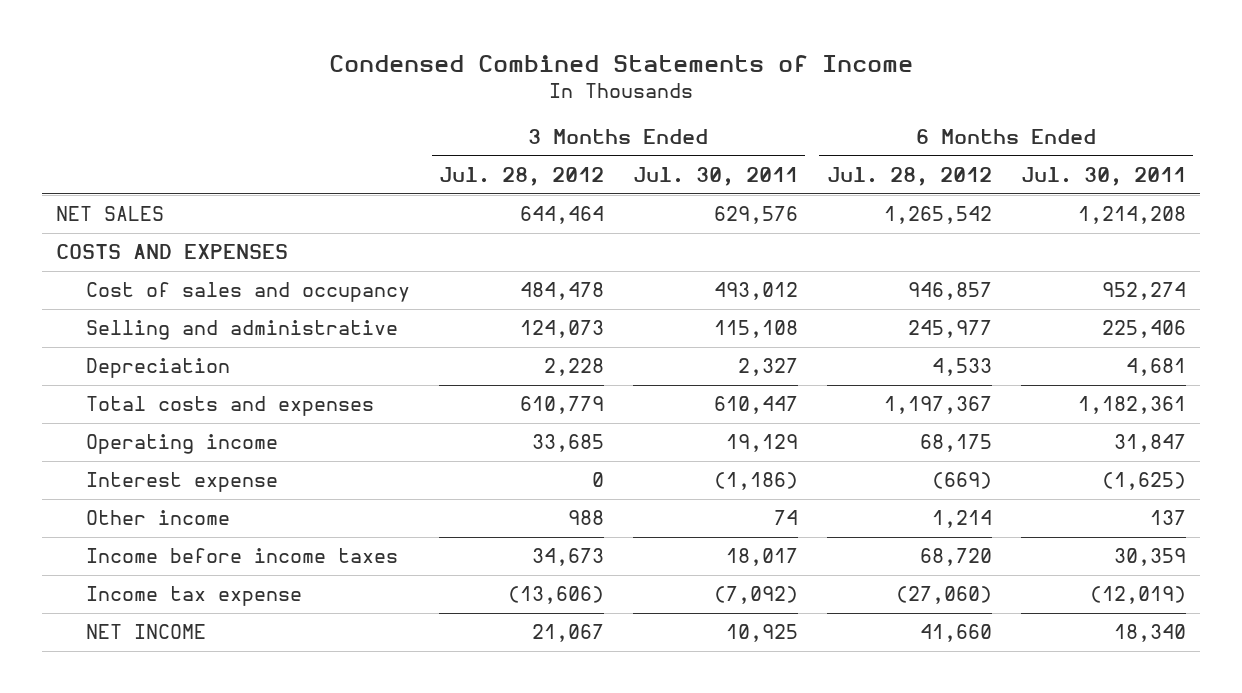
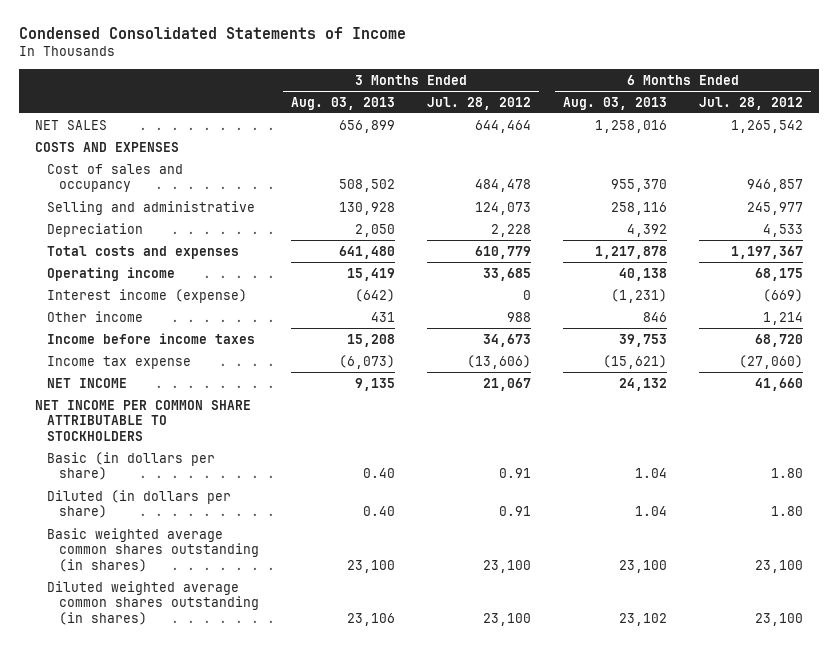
[328,55,913,73] Condensed Combined Statements of Income -> [19,27,407,40] Condensed Consolidated Statements of Income
[632,166,798,186] Jul. 30, 2011 -> none
[1020,166,1186,186] Jul. 30, 2011 -> none
none -> [291,96,396,110] Aug. 03, 2013
none -> [563,96,668,110] Aug. 03, 2013
[86,472,279,493] Interest expense -> [47,288,248,303] Interest income (expense)
none -> [35,399,252,442] NET INCOME PER COMMON SHARE ATTRIBUTABLE TO STOCKHOLDERS
none -> [47,451,216,481] Basic (in dollars per share)
none -> [47,489,232,519] Diluted (in dollars per share)
none -> [47,527,260,573] Basic weighted average common shares outstanding (in shares)
none -> [47,580,260,626] Diluted weighted average common shares outstanding (in shares)

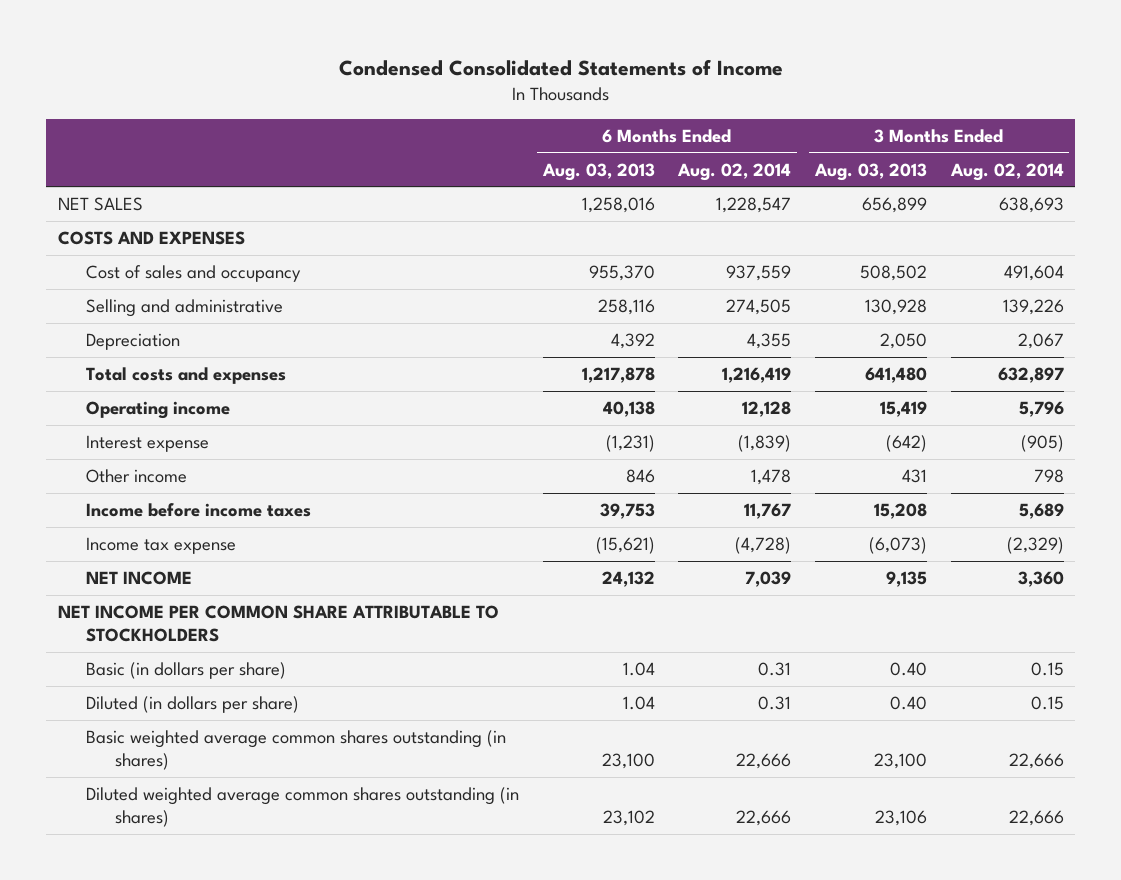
[427,96,532,110] Jul. 28, 2012 -> none
[699,96,804,110] Jul. 28, 2012 -> none
none -> [677,162,792,181] Aug. 02, 2014
none -> [949,162,1064,181] Aug. 02, 2014
[47,288,248,303] Interest income (expense) -> [86,435,210,453] Interest expense

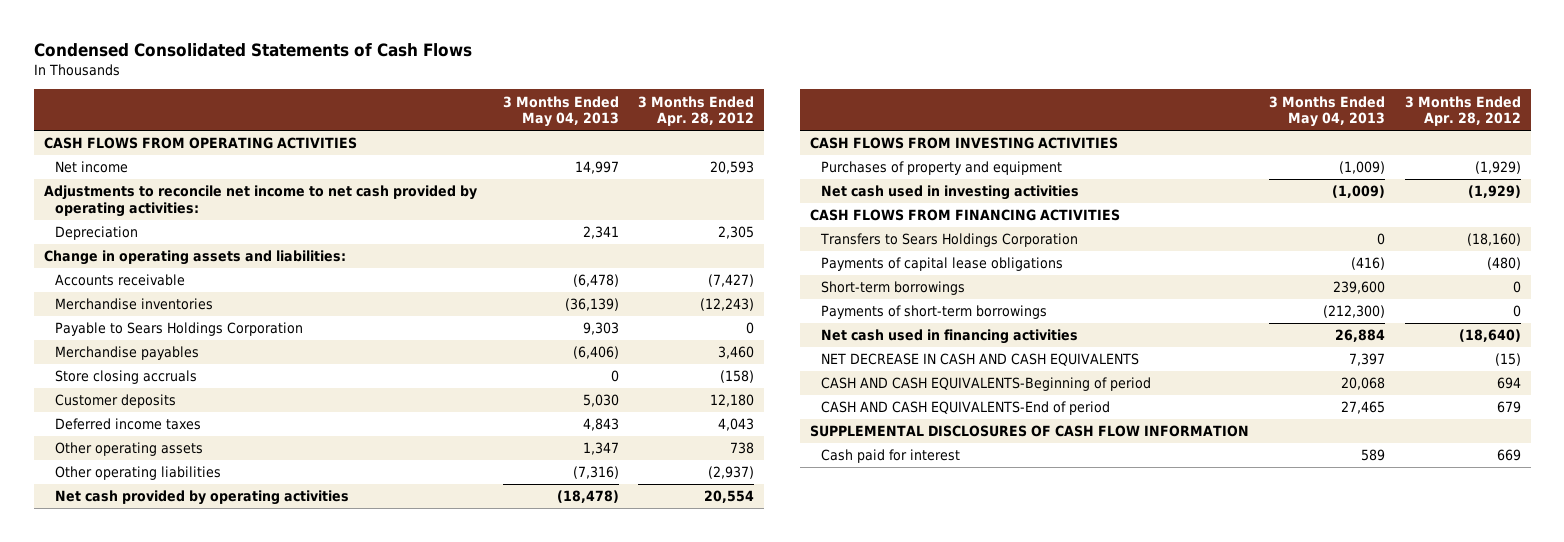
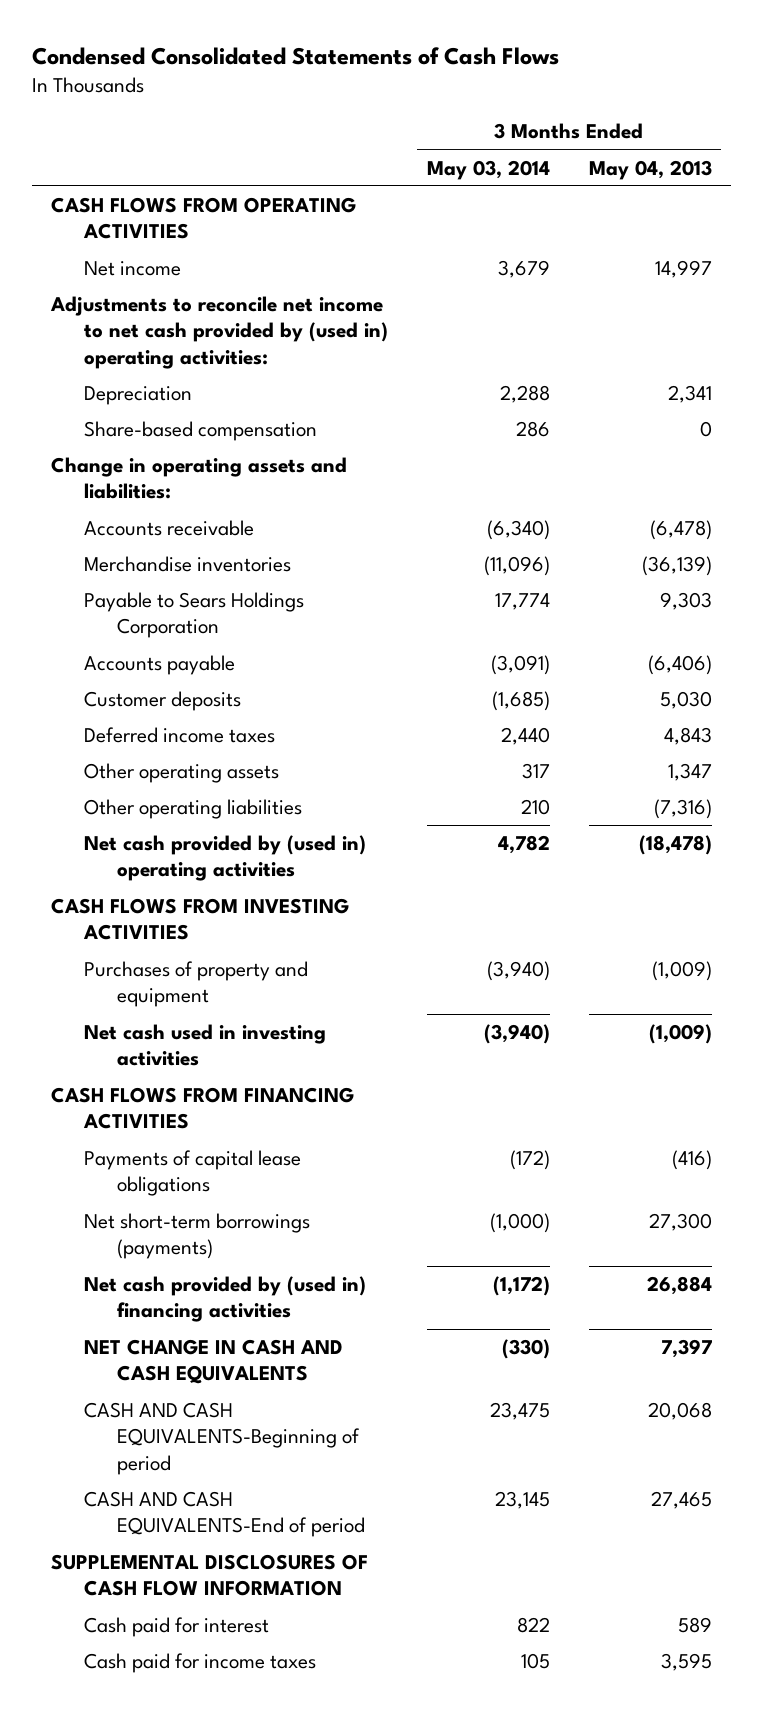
[638,95,755,127] 3 Months Ended Apr. 28, 2012 -> none
none -> [426,159,550,180] May 03, 2014
[43,185,477,218] Adjustments to reconcile net income to net cash provided by operating activities: -> [50,296,389,369] Adjustments to reconcile net income to net cash provided by (used in) operating activities:
none -> [84,421,318,442] Share-based compensation
[54,370,197,385] Store closing accruals -> none
[54,346,199,361] Merchandise payables -> [84,655,236,676] Accounts payable
[54,490,349,506] Net cash provided by operating activities -> [84,835,367,882] Net cash provided by (used in) operating activities
[819,233,1078,248] Transfers to Sears Holdings Corporation -> none
[820,281,965,296] Short-term borrowings -> none
[820,305,1047,320] Payments of short-term borrowings -> [84,1213,311,1260] Net short-term borrowings (payments)
[1322,305,1385,319] (212,300) -> [648,1213,712,1232] 27,300
[820,329,1078,345] Net cash used in financing activities -> [84,1276,367,1323] Net cash provided by (used in) financing activities
[820,353,1139,367] NET DECREASE IN CASH AND CASH EQUIVALENTS -> [84,1339,344,1385] NET CHANGE IN CASH AND CASH EQUIVALENTS
none -> [84,1653,317,1674] Cash paid for income taxes

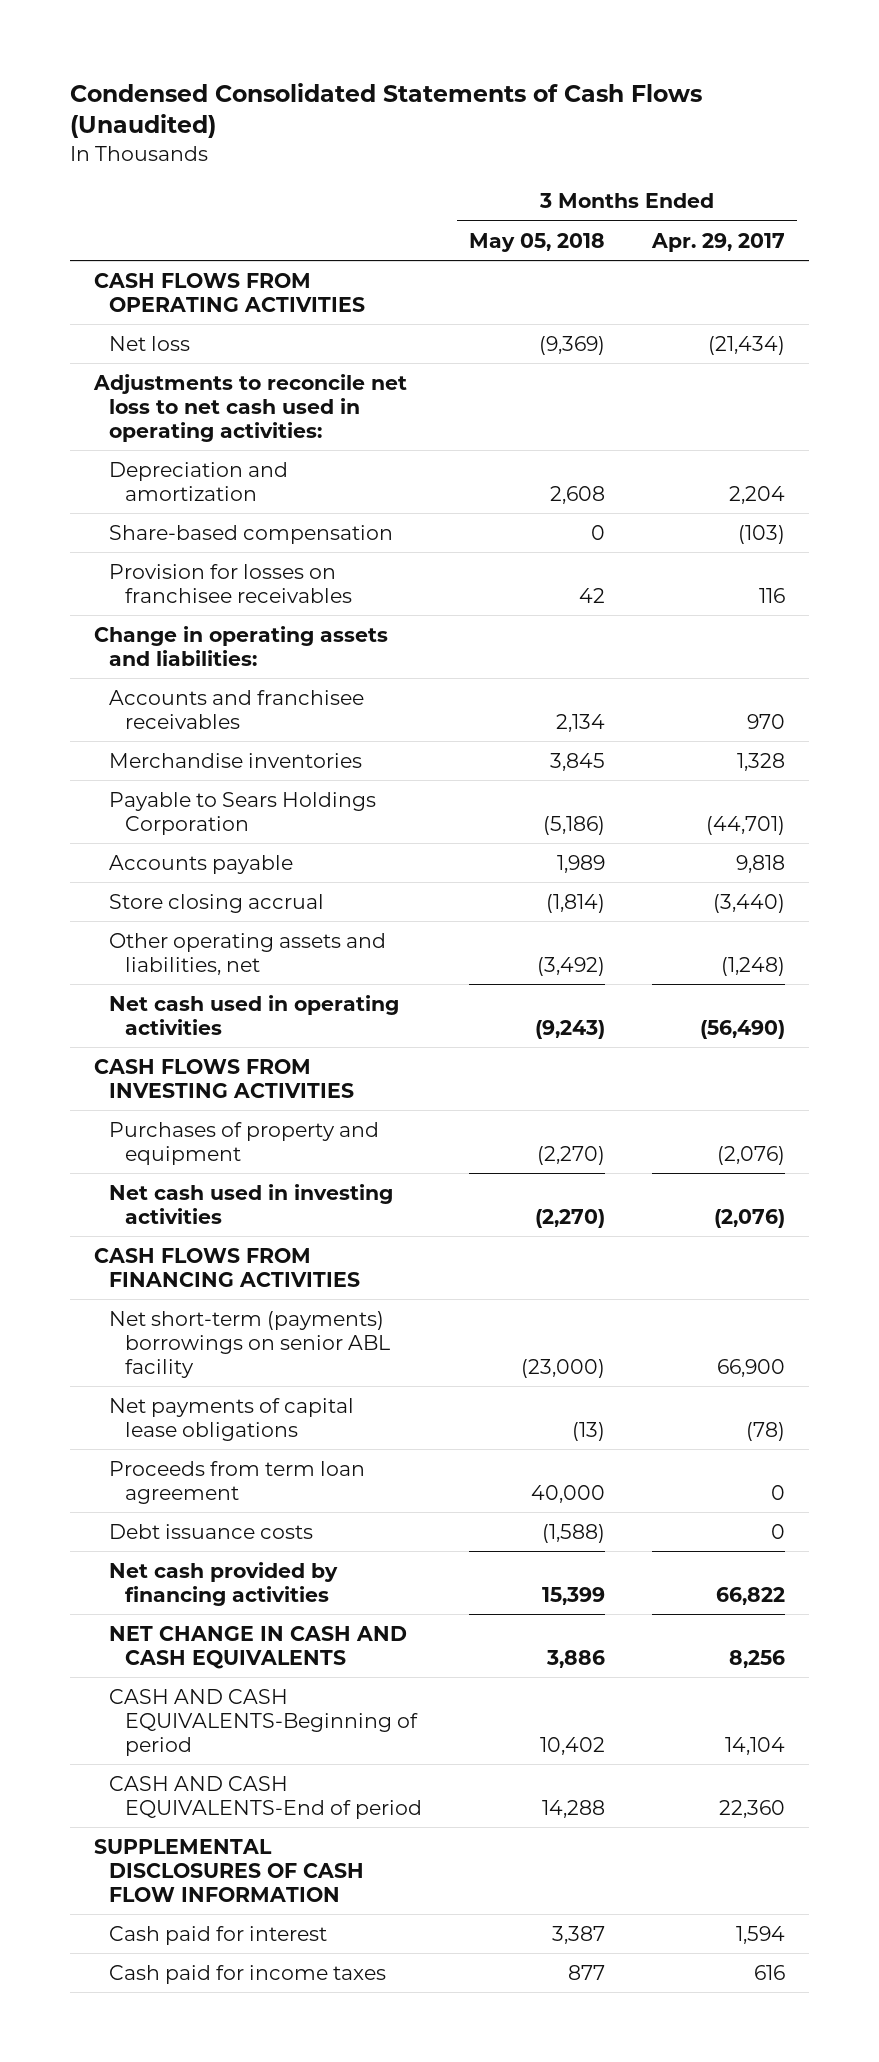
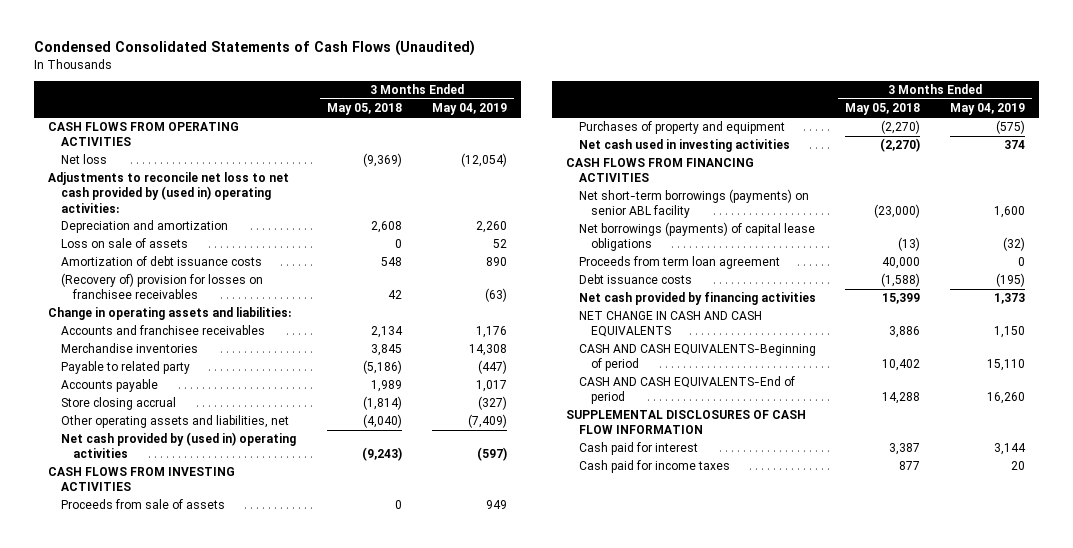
[651,232,786,252] Apr. 29, 2017 -> none
none -> [431,103,507,116] May 04, 2019
[92,373,407,442] Adjustments to reconcile net loss to net cash used in operating activities: -> [48,172,290,213] Adjustments to reconcile net loss to net cash provided by (used in) operating activities:
[109,524,394,544] Share-based compensation -> none
none -> [60,238,188,249] Loss on sale of assets
none -> [60,256,262,267] Amortization of debt issuance costs
[109,563,352,603] Provision for losses on franchisee receivables -> [60,273,263,300] (Recovery of) provision for losses on franchisee receivables
[109,791,377,835] Payable to Sears Holdings Corporation -> [60,361,190,375] Payable to related party
[537,956,606,976] (3,492) -> [363,414,403,429] (4,040)
[109,994,400,1035] Net cash used in operating activities -> [60,432,296,459] Net cash provided by (used in) operating activities
none -> [60,499,225,510] Proceeds from sale of assets
[109,1310,390,1378] Net short-term (payments) borrowings on senior ABL facility -> [578,189,809,219] Net short-term borrowings (payments) on senior ABL facility
[109,1397,355,1441] Net payments of capital lease obligations -> [578,222,815,252] Net borrowings (payments) of capital lease obligations

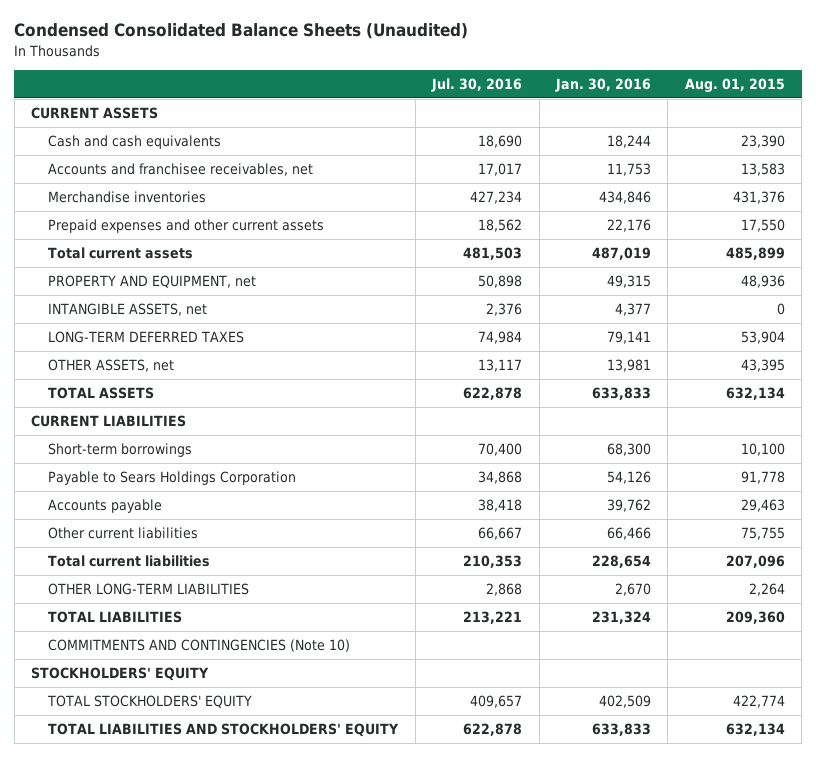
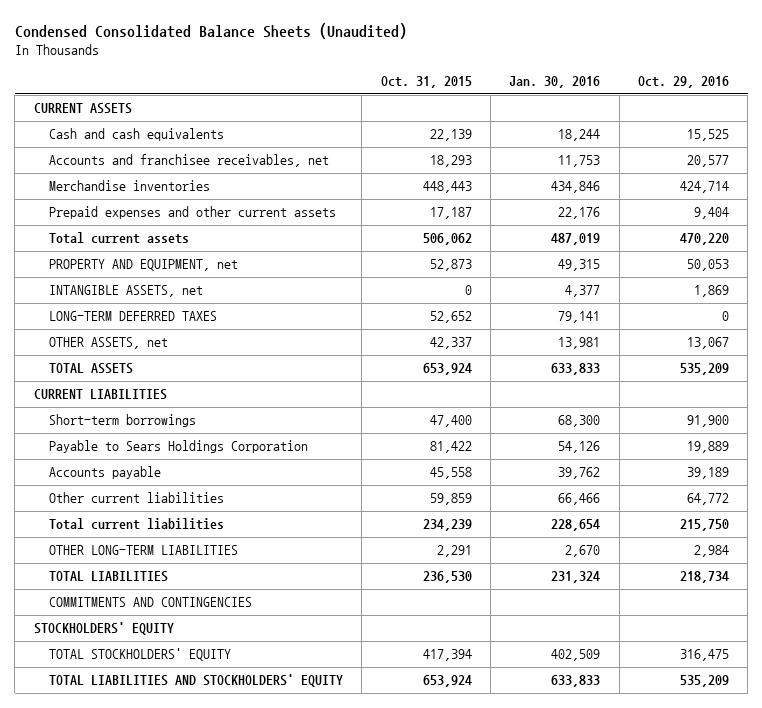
[431,77,523,92] Jul. 30, 2016 -> none
[684,77,785,93] Aug. 01, 2015 -> none
none -> [380,76,472,89] Oct. 31, 2015
none -> [637,76,729,89] Oct. 29, 2016
[48,639,351,653] COMMITMENTS AND CONTINGENCIES (Note 10) -> [49,597,253,608] COMMITMENTS AND CONTINGENCIES

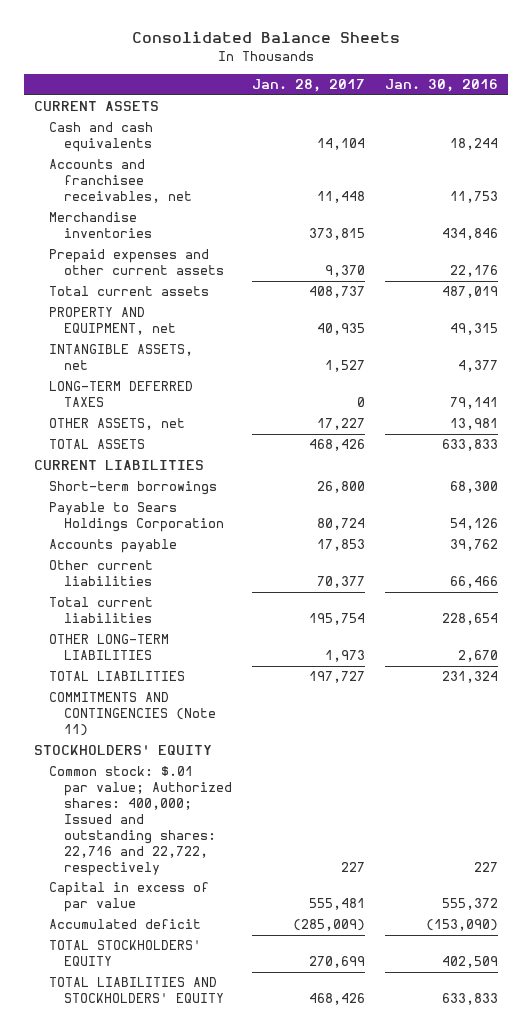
[14,22,407,39] Condensed Consolidated Balance Sheets (Unaudited) -> [131,31,400,44] Consolidated Balance Sheets
[380,76,472,89] Oct. 31, 2015 -> none
[637,76,729,89] Oct. 29, 2016 -> none
none -> [251,78,365,92] Jan. 28, 2017
[49,597,253,608] COMMITMENTS AND CONTINGENCIES -> [48,692,216,737] COMMITMENTS AND CONTINGENCIES (Note 11)
none -> [48,766,232,876] Common stock: $.01 par value; Authorized shares: 400,000; Issued and outstanding shares: 22,716 and 22,722, respectively
none -> [48,882,209,913] Capital in excess of par value
none -> [48,919,201,930] Accumulated deficit

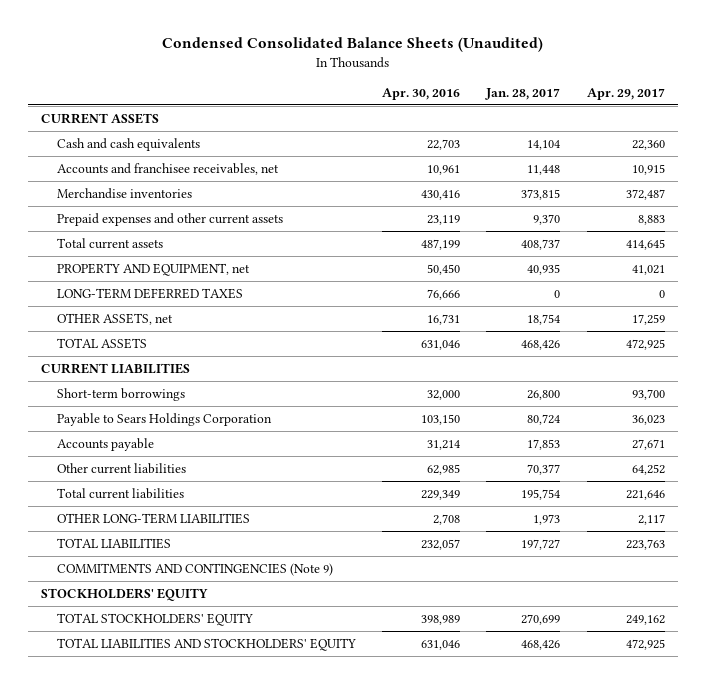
[131,31,400,44] Consolidated Balance Sheets -> [161,37,543,53] Condensed Consolidated Balance Sheets (Unaudited)
[384,78,498,92] Jan. 30, 2016 -> none
none -> [382,87,461,100] Apr. 30, 2016
none -> [586,87,665,100] Apr. 29, 2017
[48,344,193,371] INTANGIBLE ASSETS, net -> none
[316,418,365,431] 17,227 -> [527,313,561,325] 18,754
[48,692,216,737] COMMITMENTS AND CONTINGENCIES (Note 11) -> [56,562,333,576] COMMITMENTS AND CONTINGENCIES (Note 9)
[48,766,232,876] Common stock: $.01 par value; Authorized shares: 400,000; Issued and outstanding shares: 22,716 and 22,722, respectively -> none
[48,882,209,913] Capital in excess of par value -> none
[48,919,201,930] Accumulated deficit -> none

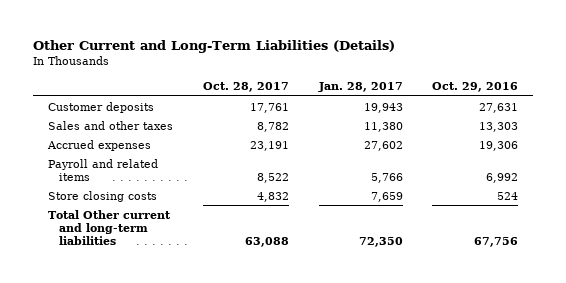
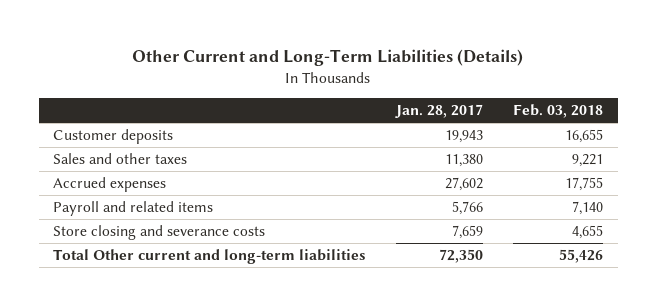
[202,82,289,93] Oct. 28, 2017 -> none
[432,82,519,93] Oct. 29, 2016 -> none
none -> [513,104,604,119] Feb. 03, 2018
[47,190,157,202] Store closing costs -> [53,224,266,240] Store closing and severance costs

